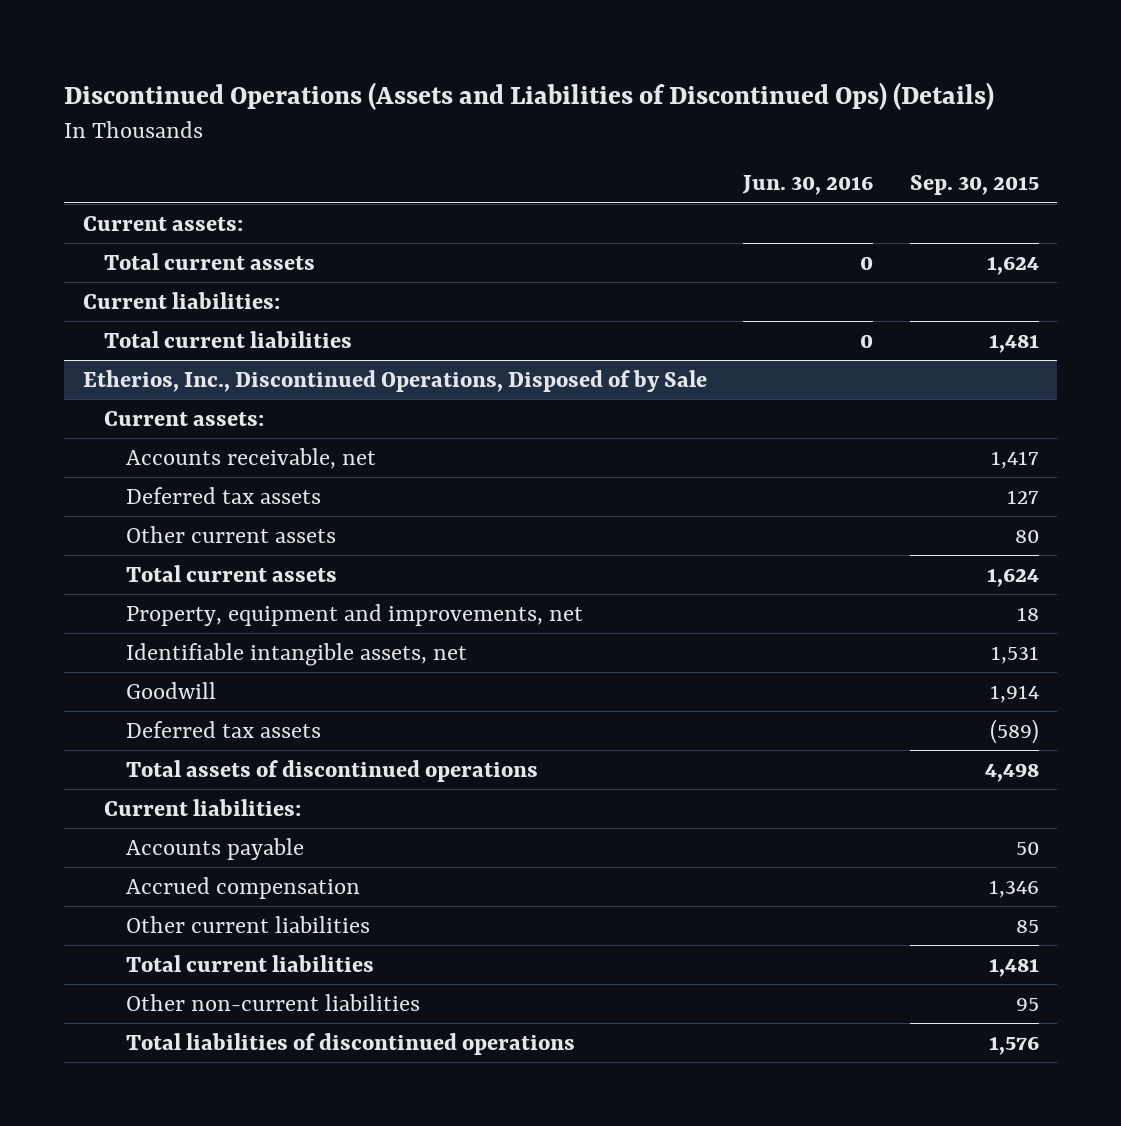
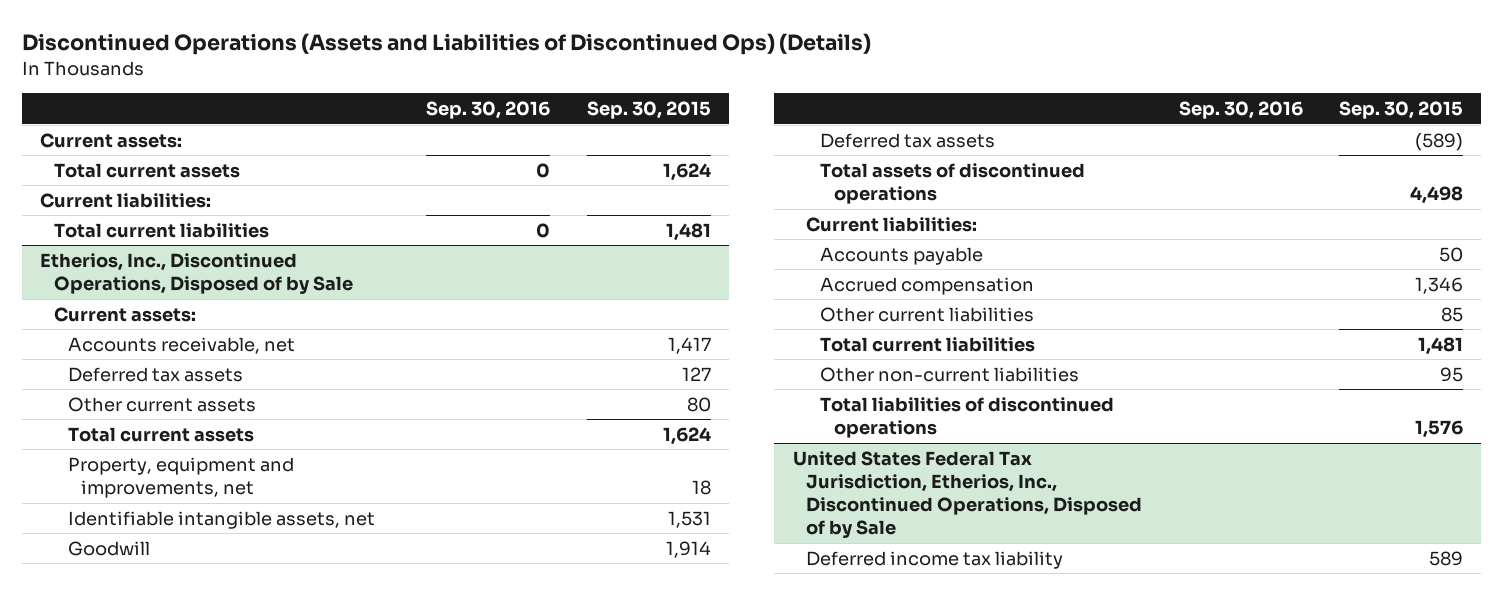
[742,175,874,196] Jun. 30, 2016 -> none
none -> [426,101,551,120] Sep. 30, 2016
none -> [792,450,1143,539] United States Federal Tax Jurisdiction, Etherios, Inc., Discontinued Operations, Disposed of by Sale
none -> [806,550,1064,569] Deferred income tax liability

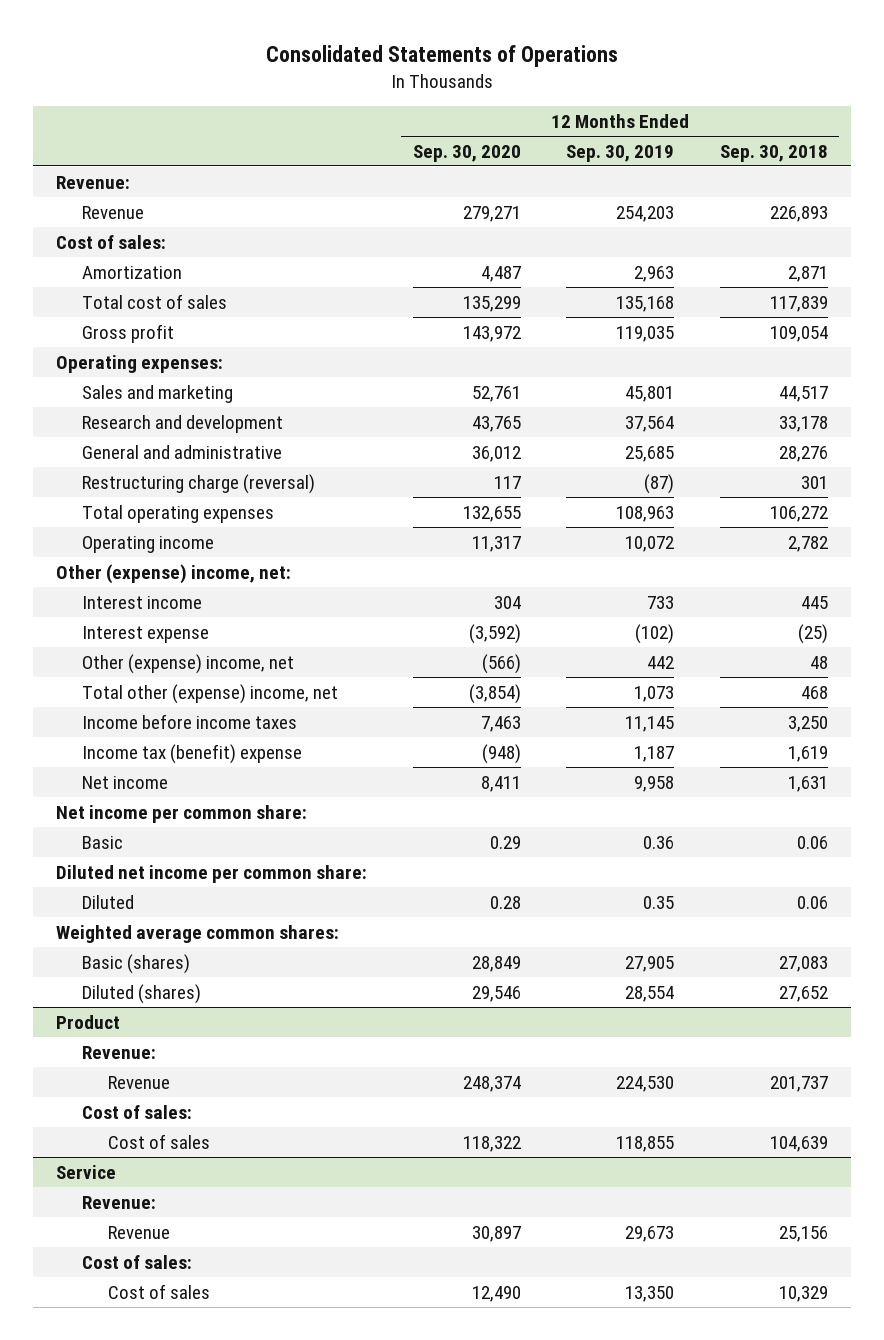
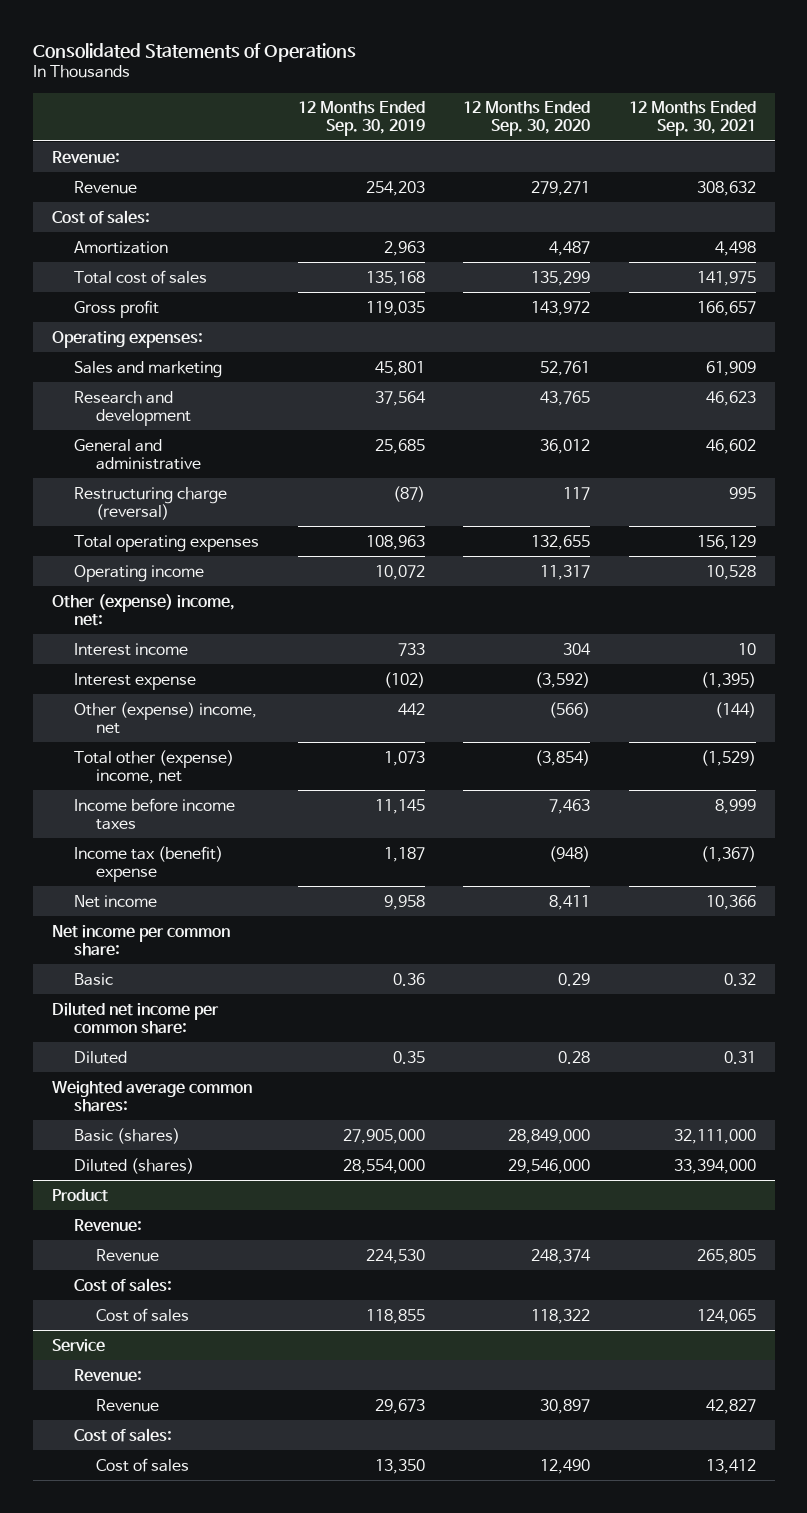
[719,144,828,162] Sep. 30, 2018 -> none
none -> [628,101,756,137] 12 Months Ended Sep. 30, 2021
[471,955,521,972] 28,849 -> [508,1128,591,1144] 28,849,000
[625,955,675,972] 27,905 -> [342,1128,425,1144] 27,905,000
[471,985,521,1002] 29,546 -> [508,1158,591,1174] 29,546,000
[625,985,675,1002] 28,554 -> [342,1158,425,1174] 28,554,000

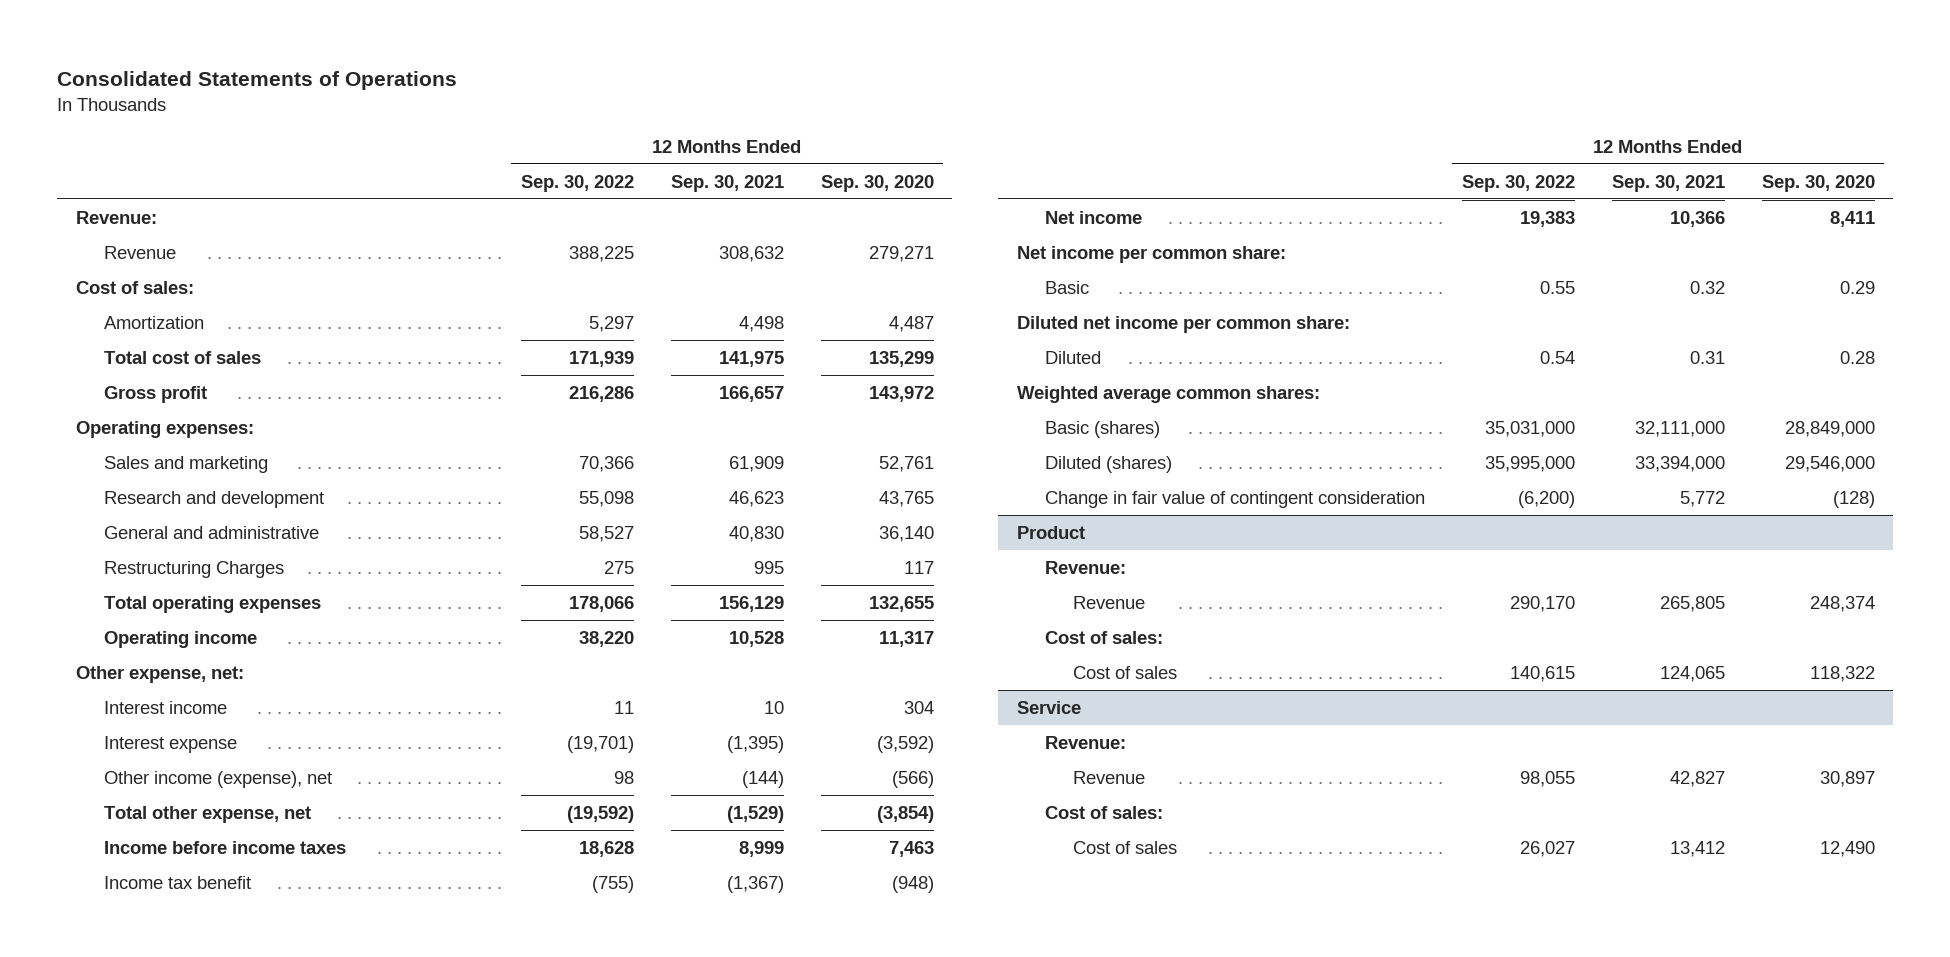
[297,101,425,137] 12 Months Ended Sep. 30, 2019 -> none
none -> [520,174,634,192] Sep. 30, 2022
[540,438,591,454] 36,012 -> [878,525,934,542] 36,140
[705,438,756,454] 46,602 -> [728,525,784,542] 40,830
[74,486,228,520] Restructuring charge (reversal) -> [103,560,284,578] Restructuring Charges
[51,593,235,626] Other (expense) income, net: -> [75,665,244,683] Other expense, net:
[74,701,258,734] Other (expense) income, net -> [103,770,332,788] Other income (expense), net
[74,749,235,784] Total other (expense) income, net -> [103,805,311,823] Total other expense, net
[74,845,224,882] Income tax (benefit) expense -> [103,875,251,889] Income tax benefit
none -> [1044,490,1425,508] Change in fair value of contingent consideration

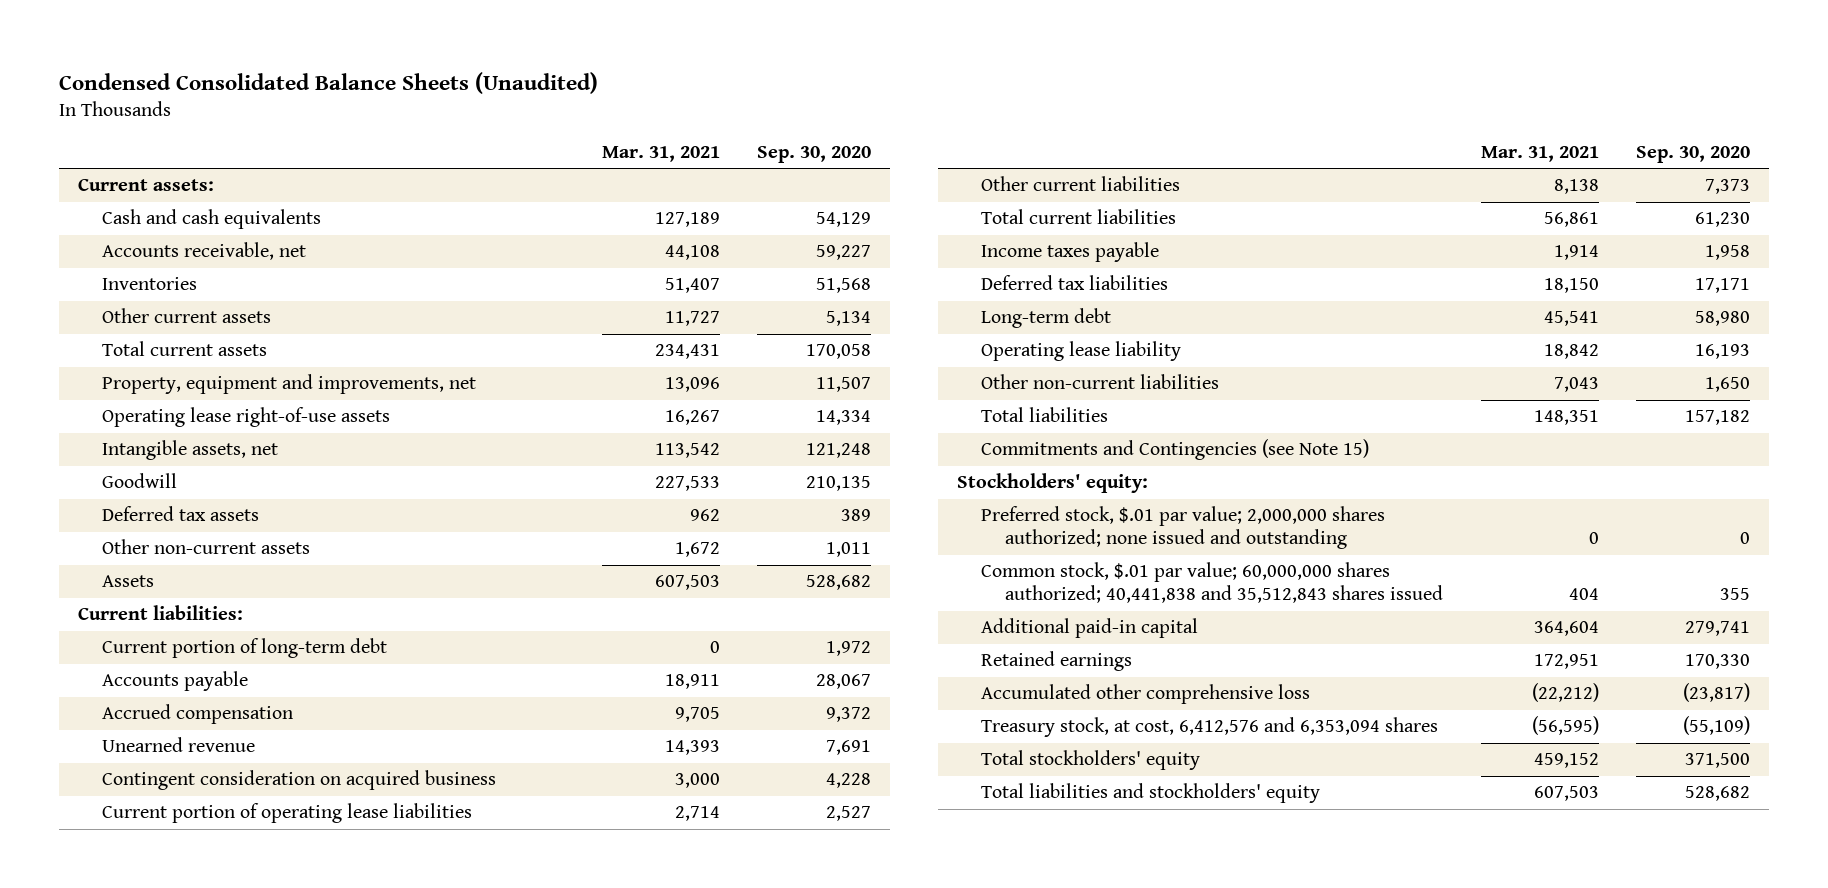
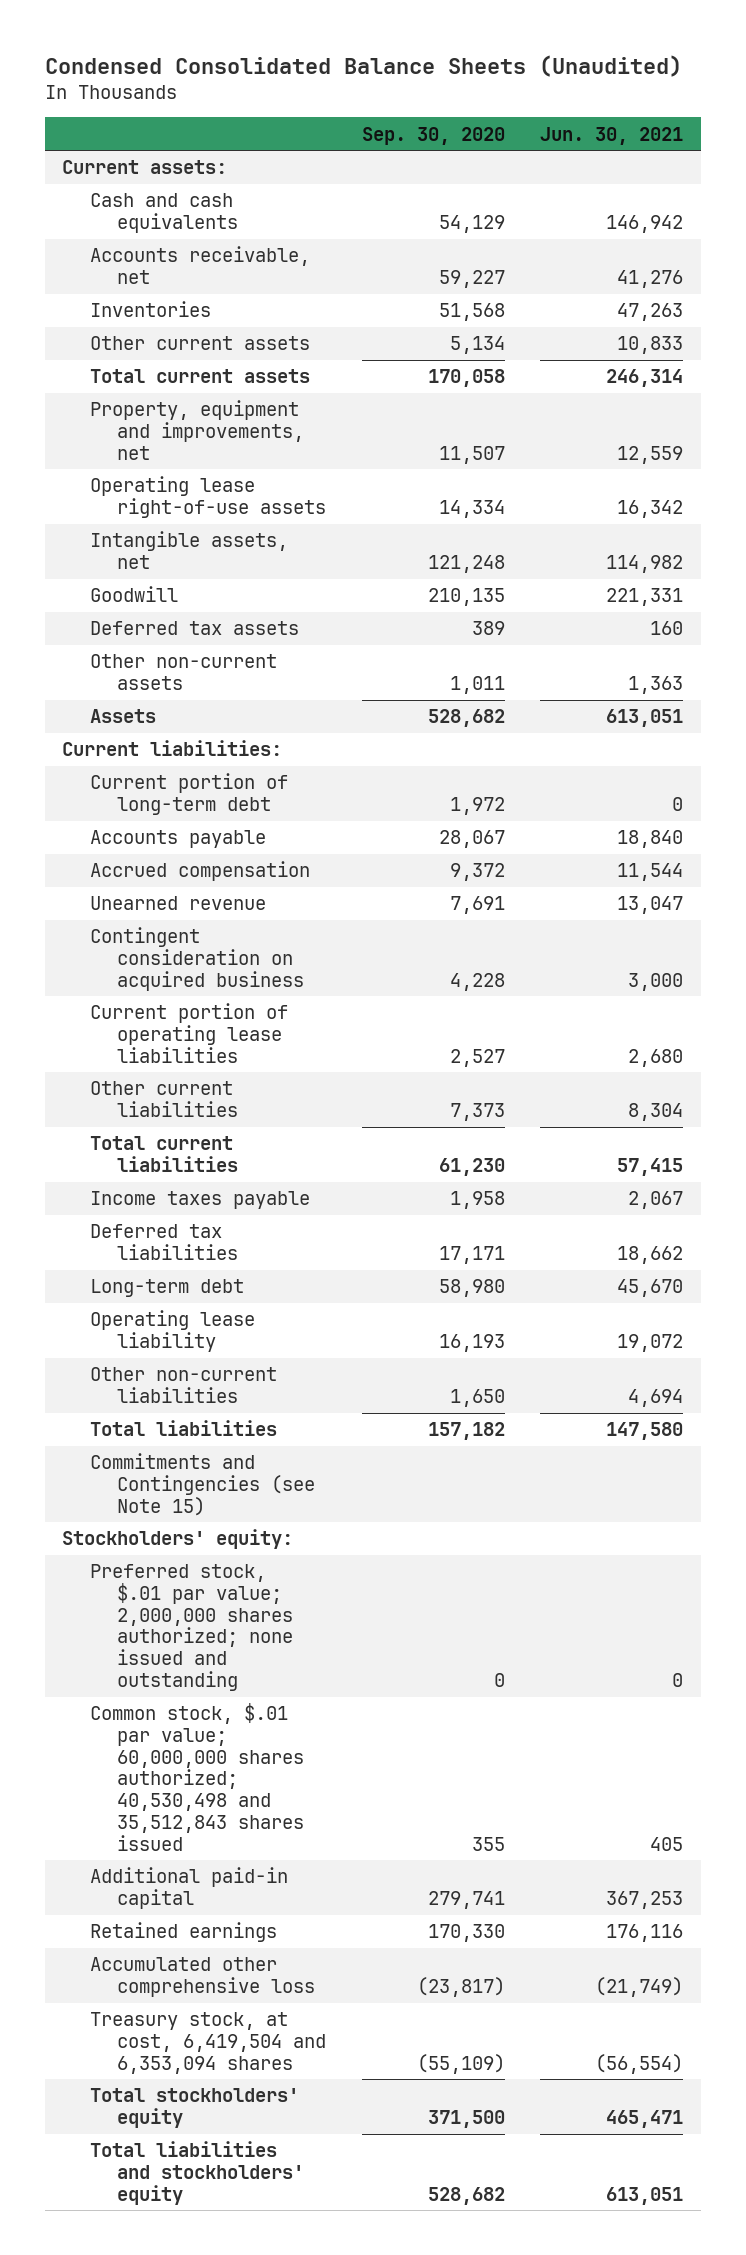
[601,145,720,162] Mar. 31, 2021 -> none
none -> [540,126,684,145] Jun. 30, 2021
[981,562,1444,604] Common stock, $.01 par value; 60,000,000 shares authorized; 40,441,838 and 35,512,843 shares issued -> [89,1703,305,1851] Common stock, $.01 par value; 60,000,000 shares authorized; 40,530,498 and 35,512,843 shares issued
[981,717,1439,738] Treasury stock, at cost, 6,412,576 and 6,353,094 shares -> [89,2012,327,2074] Treasury stock, at cost, 6,419,504 and 6,353,094 shares

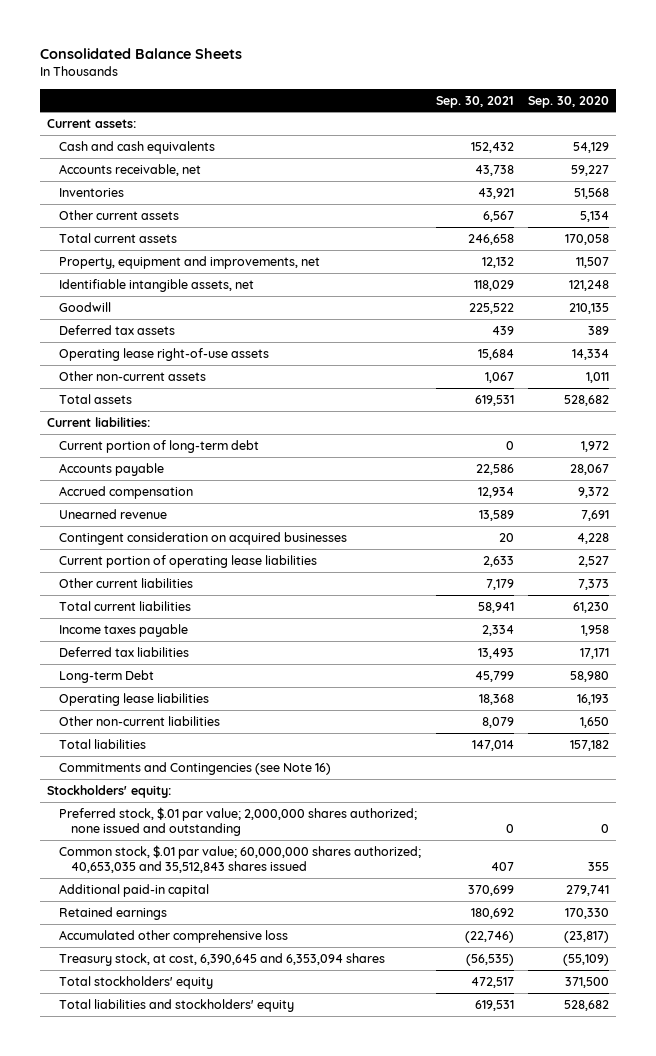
[44,54,682,77] Condensed Consolidated Balance Sheets (Unaudited) -> [40,48,243,60] Consolidated Balance Sheets
[540,126,684,145] Jun. 30, 2021 -> none
none -> [435,95,514,108] Sep. 30, 2021
[89,531,288,569] Intangible assets, net -> [59,278,255,292] Identifiable intangible assets, net
[89,476,327,518] Operating lease right-of-use assets -> [59,347,270,361] Operating lease right-of-use assets
[89,709,156,724] Assets -> [59,393,133,404] Total assets
[89,927,305,991] Contingent consideration on acquired business -> [59,531,348,545] Contingent consideration on acquired businesses
[89,1279,244,1298] Long-term debt -> [59,669,155,683] Long-term Debt
[89,1310,255,1352] Operating lease liability -> [59,692,210,706] Operating lease liabilities
[89,1453,316,1516] Commitments and Contingencies (see Note 15) -> [59,761,332,775] Commitments and Contingencies (see Note 16)
[89,1703,305,1851] Common stock, $.01 par value; 60,000,000 shares authorized; 40,530,498 and 35,512,843 shares issued -> [59,844,422,874] Common stock, $.01 par value; 60,000,000 shares authorized; 40,653,035 and 35,512,843 shares issued
[89,2012,327,2074] Treasury stock, at cost, 6,419,504 and 6,353,094 shares -> [59,952,386,966] Treasury stock, at cost, 6,390,645 and 6,353,094 shares

